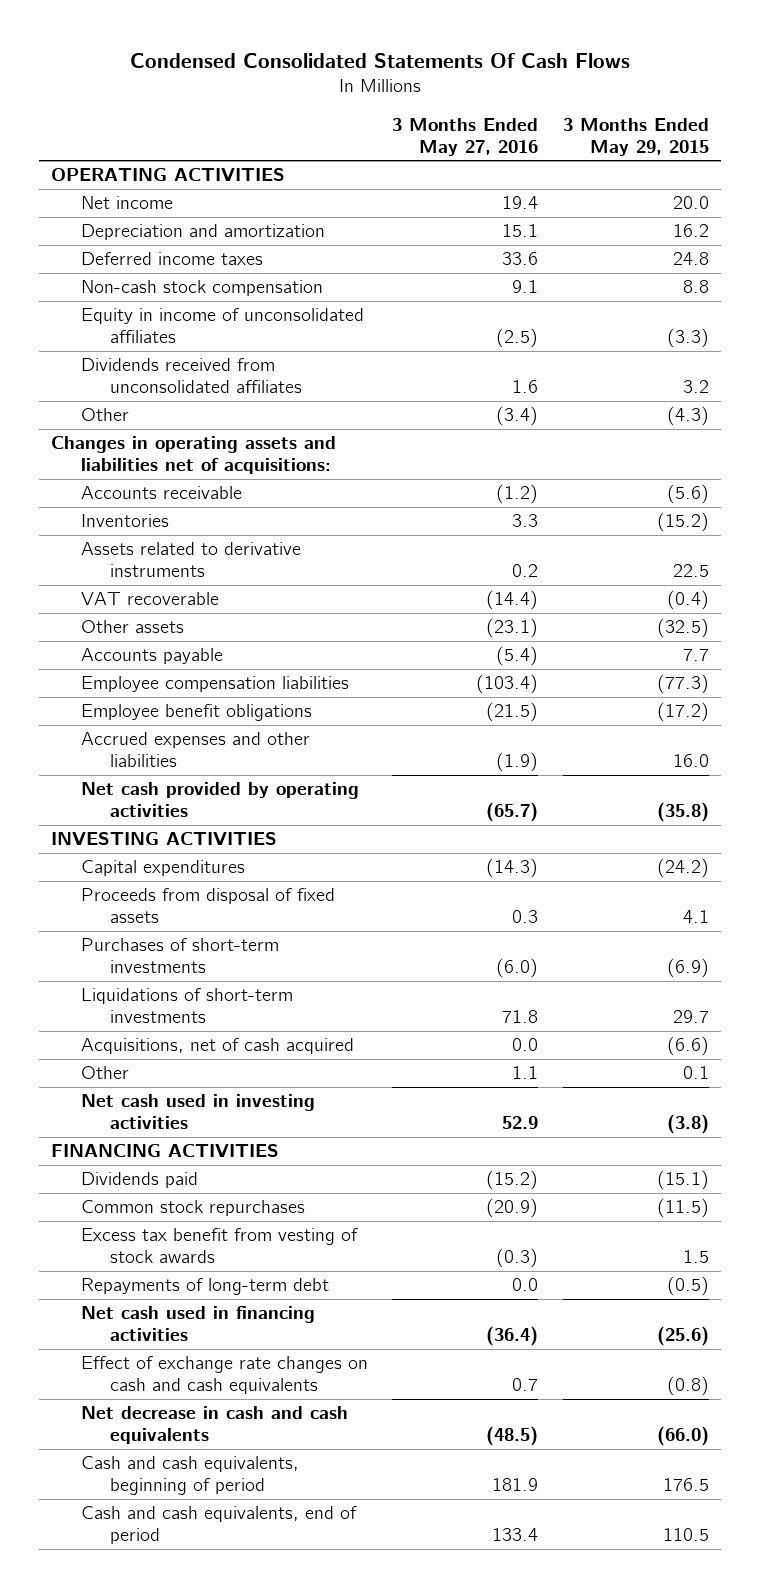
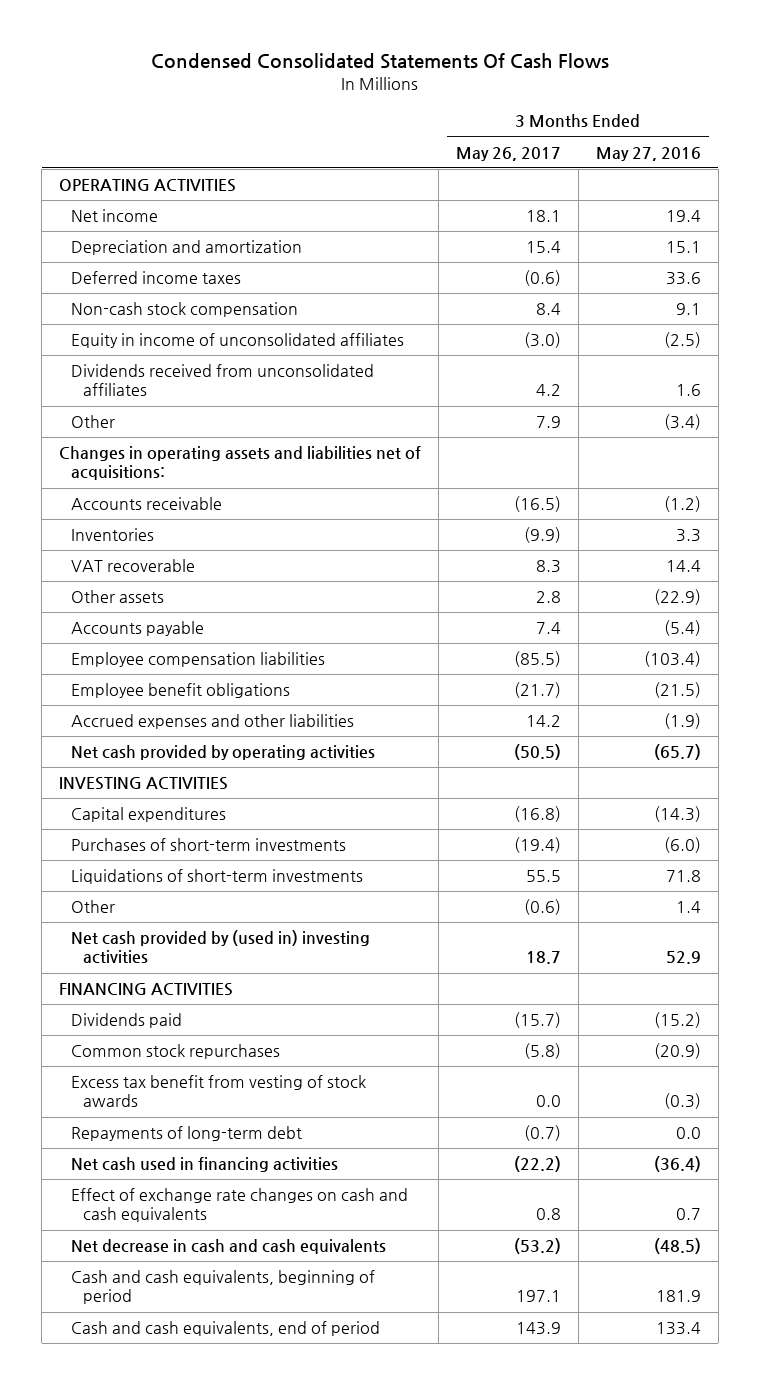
[562,117,709,156] 3 Months Ended May 29, 2015 -> none
none -> [455,146,561,161] May 26, 2017
[80,542,301,578] Assets related to derivative instruments -> none
[486,590,539,611] (14.4) -> [665,560,701,573] 14.4
[486,618,539,639] (23.1) -> [653,589,701,606] (22.9)
[80,888,335,924] Proceeds from disposal of fixed assets -> none
[80,1038,354,1055] Acquisitions, net of cash acquired -> none
[512,1066,539,1080] 1.1 -> [675,901,701,914] 1.4
[80,1094,315,1130] Net cash used in investing activities -> [71,930,371,965] Net cash provided by (used in) investing activities

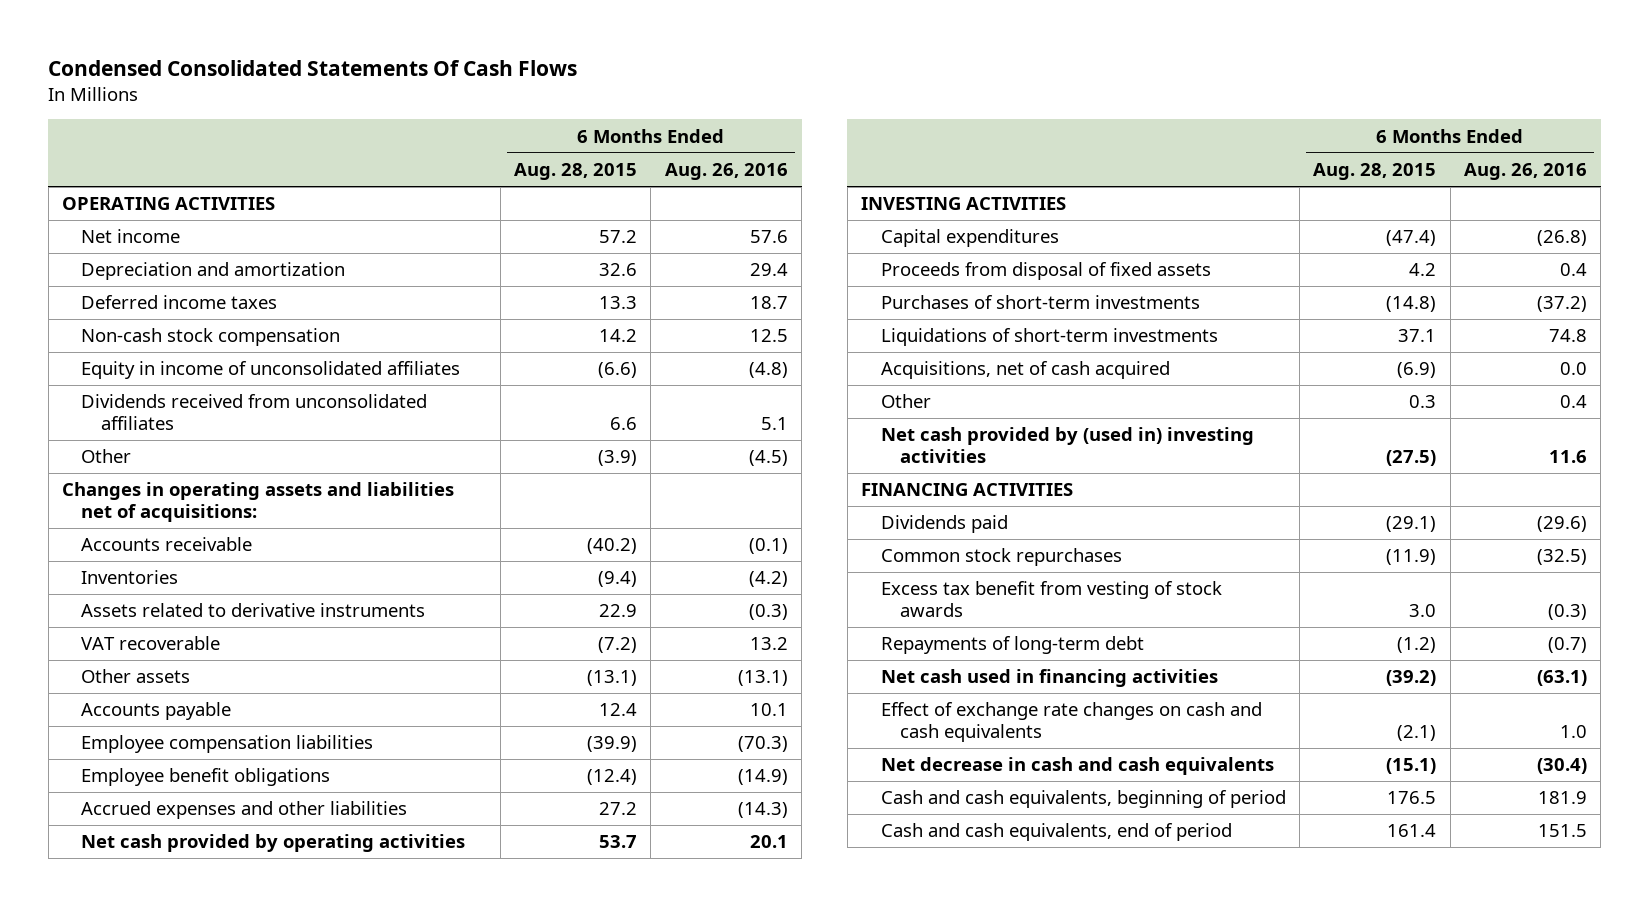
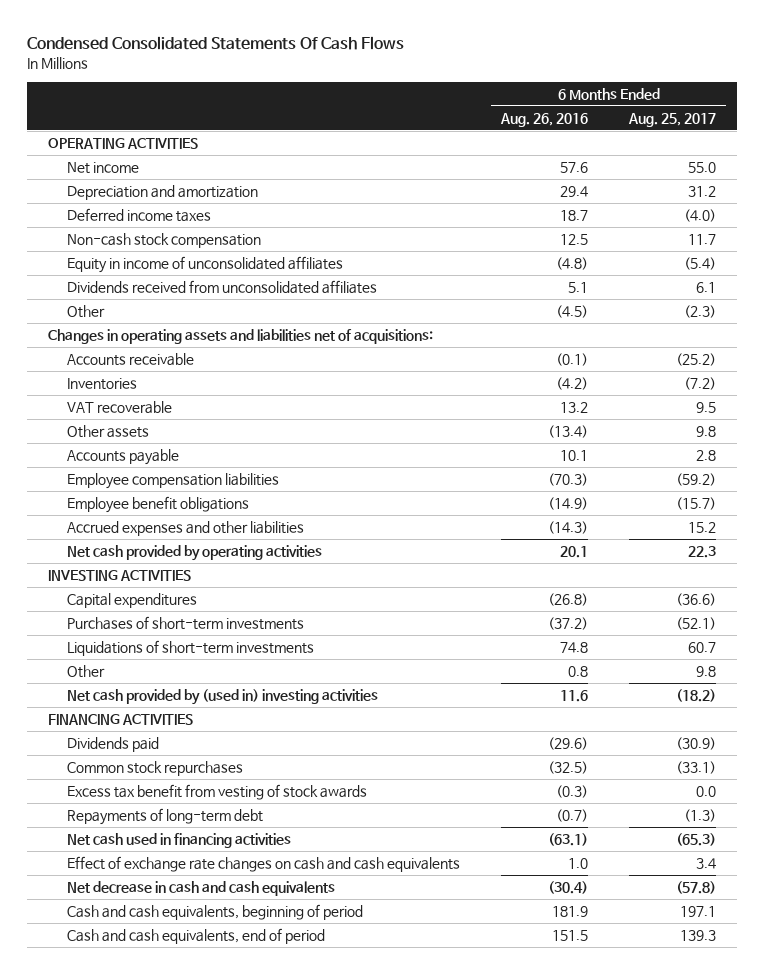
[514,163,638,181] Aug. 28, 2015 -> none
none -> [628,112,717,127] Aug. 25, 2017
[81,603,426,618] Assets related to derivative instruments -> none
[737,670,788,687] (13.1) -> [548,424,589,438] (13.4)
[880,262,1211,281] Proceeds from disposal of fixed assets -> none
[880,361,1170,380] Acquisitions, net of cash acquired -> none
[1559,395,1587,409] 0.4 -> [568,665,589,677] 0.8

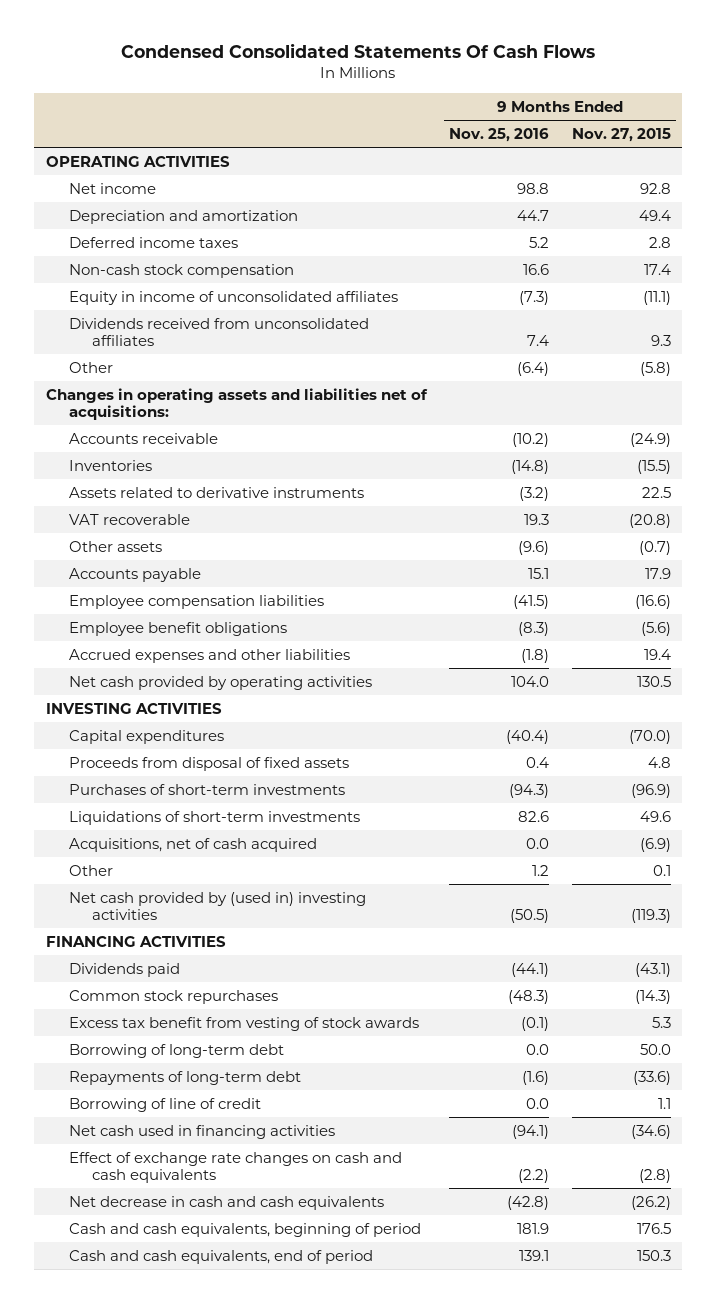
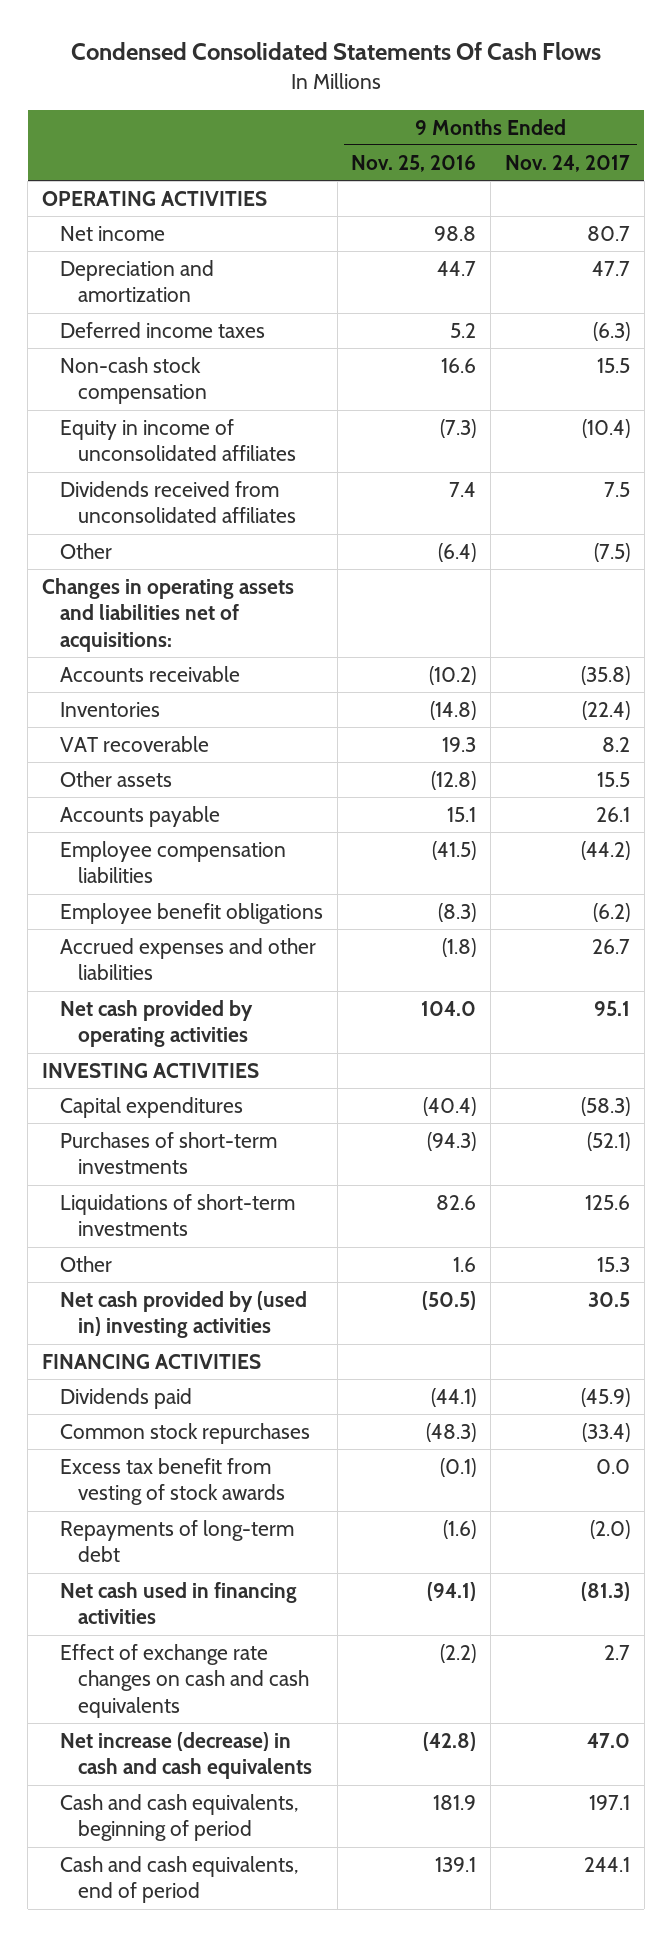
[571,127,671,142] Nov. 27, 2015 -> none
none -> [505,154,631,172] Nov. 24, 2017
[68,486,364,498] Assets related to derivative instruments -> none
[518,540,550,555] (9.6) -> [431,770,477,790] (12.8)
[68,756,349,771] Proceeds from disposal of fixed assets -> none
[68,837,317,852] Acquisitions, net of cash acquired -> none
[532,864,550,876] 1.2 -> [453,1256,477,1272] 1.6
[68,1043,284,1058] Borrowing of long-term debt -> none
[68,1097,261,1112] Borrowing of line of credit -> none
[68,1195,384,1210] Net decrease in cash and cash equivalents -> [59,1731,312,1780] Net increase (decrease) in cash and cash equivalents

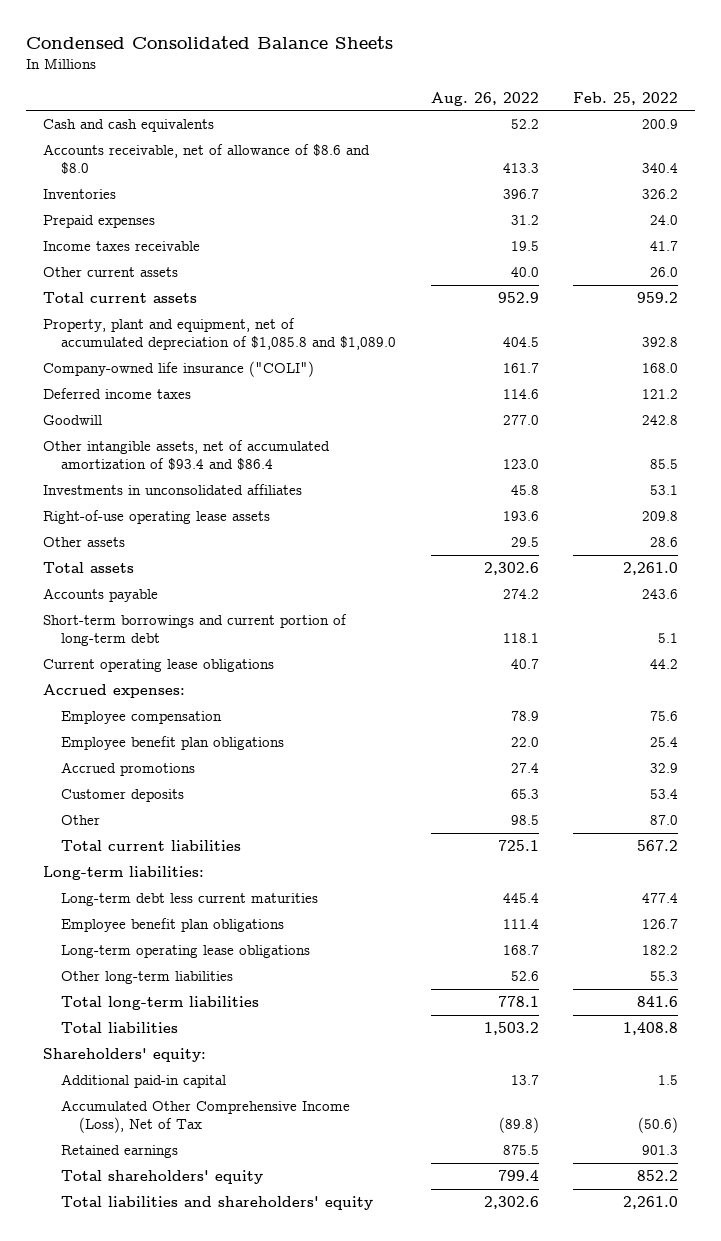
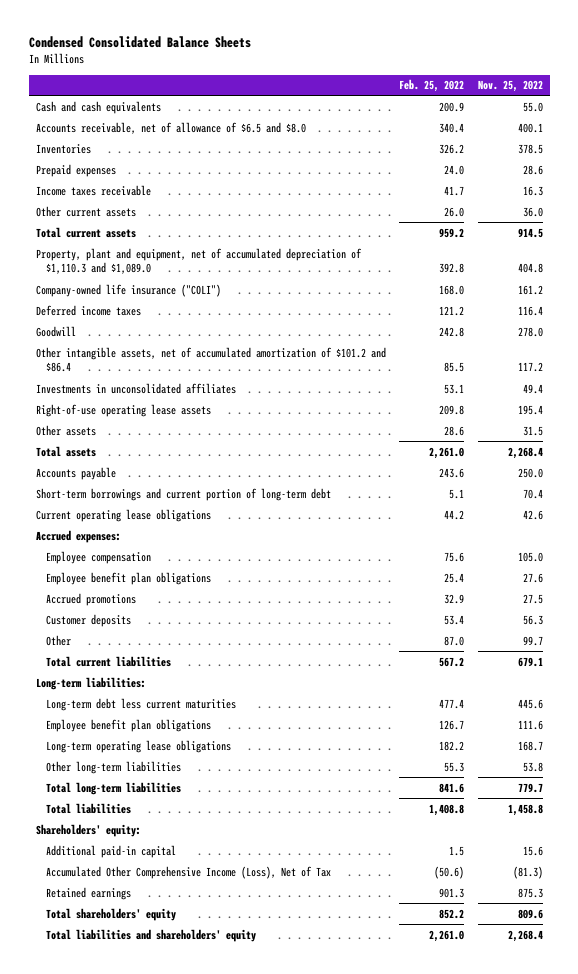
[430,91,539,106] Aug. 26, 2022 -> none
none -> [477,80,543,93] Nov. 25, 2022
[43,144,371,174] Accounts receivable, net of allowance of $8.6 and $8.0 -> [35,121,306,134] Accounts receivable, net of allowance of $6.5 and $8.0
[43,318,397,350] Property, plant and equipment, net of accumulated depreciation of $1,085.8 and $1,089.0 -> [35,247,362,275] Property, plant and equipment, net of accumulated depreciation of $1,110.3 and $1,089.0
[43,440,331,470] Other intangible assets, net of accumulated amortization of $93.4 and $86.4 -> [35,346,386,373] Other intangible assets, net of accumulated amortization of $101.2 and $86.4

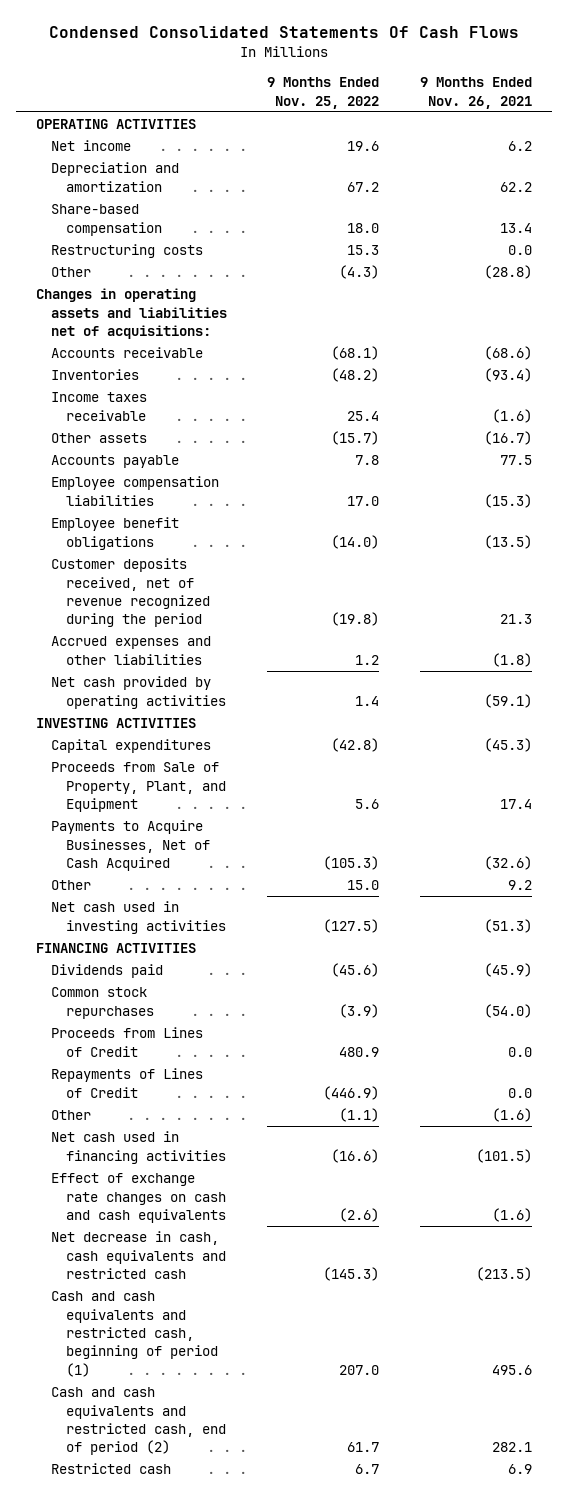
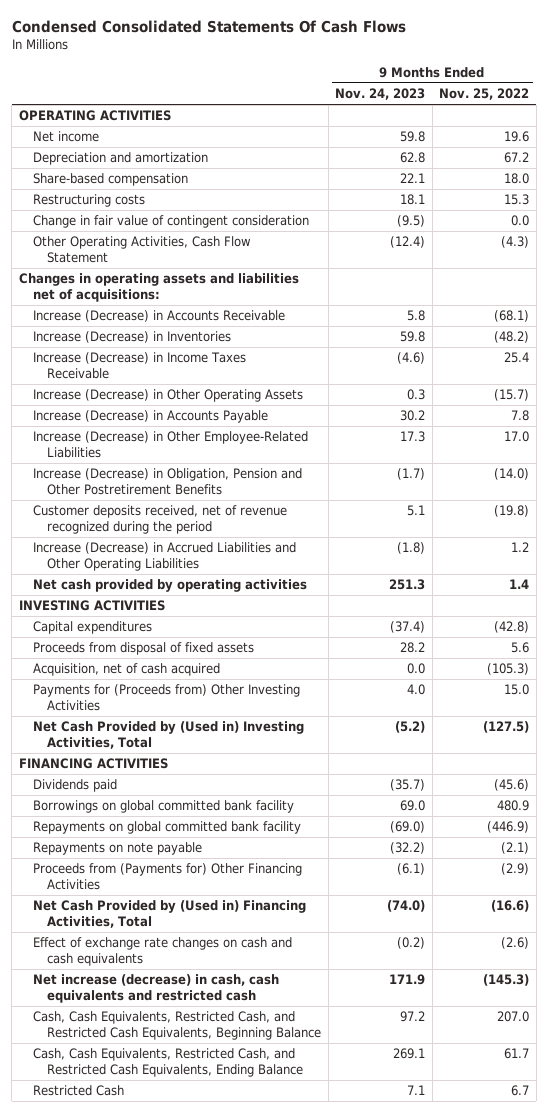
[419,77,532,109] 9 Months Ended Nov. 26, 2021 -> none
none -> [335,88,426,101] Nov. 24, 2023
none -> [33,215,310,229] Change in fair value of contingent consideration
[51,267,92,278] Other -> [33,236,252,263] Other Operating Activities, Cash Flow Statement
[51,347,204,359] Accounts receivable -> [33,310,286,323] Increase (Decrease) in Accounts Receivable
[51,369,140,381] Inventories -> [33,331,232,344] Increase (Decrease) in Inventories
[51,392,148,421] Income taxes receivable -> [33,352,247,379] Increase (Decrease) in Income Taxes Receivable
[51,433,148,444] Other assets -> [33,389,304,403] Increase (Decrease) in Other Operating Assets
[51,455,180,469] Accounts payable -> [33,410,269,424] Increase (Decrease) in Accounts Payable
[51,476,220,506] Employee compensation liabilities -> [33,431,309,458] Increase (Decrease) in Other Employee-Related Liabilities
[51,517,180,550] Employee benefit obligations -> [33,468,303,495] Increase (Decrease) in Obligation, Pension and Other Postretirement Benefits
[51,636,212,665] Accrued expenses and other liabilities -> [33,542,297,571] Increase (Decrease) in Accrued Liabilities and Other Operating Liabilities
[51,762,227,813] Proceeds from Sale of Property, Plant, and Equipment -> [33,642,255,656] Proceeds from disposal of fixed assets
[51,820,211,872] Payments to Acquire Businesses, Net of Cash Acquired -> [33,663,221,677] Acquisition, net of cash acquired
[51,880,92,891] Other -> [33,684,301,711] Payments for (Proceeds from) Other Investing Activities
[51,901,227,934] Net cash used in investing activities -> [33,721,305,749] Net Cash Provided by (Used in) Investing Activities, Total
[51,987,155,1019] Common stock repurchases -> none
[51,1110,92,1121] Other -> none
[51,1027,204,1057] Proceeds from Lines of Credit -> [33,800,295,814] Borrowings on global committed bank facility
[51,1068,204,1098] Repayments of Lines of Credit -> [33,821,302,835] Repayments on global committed bank facility
none -> [33,842,203,856] Repayments on note payable
none -> [33,863,303,890] Proceeds from (Payments for) Other Financing Activities
[51,1131,227,1164] Net cash used in financing activities -> [33,900,307,928] Net Cash Provided by (Used in) Financing Activities, Total
[51,1231,227,1280] Net decrease in cash, cash equivalents and restricted cash -> [33,974,280,1003] Net increase (decrease) in cash, cash equivalents and restricted cash
[51,1291,219,1377] Cash and cash equivalents and restricted cash, beginning of period (1) -> [33,1011,322,1040] Cash, Cash Equivalents, Restricted Cash, and Restricted Cash Equivalents, Beginning Balance
[51,1387,227,1456] Cash and cash equivalents and restricted cash, end of period (2) -> [33,1048,304,1077] Cash, Cash Equivalents, Restricted Cash, and Restricted Cash Equivalents, Ending Balance
[51,1463,172,1475] Restricted cash -> [33,1085,125,1097] Restricted Cash

